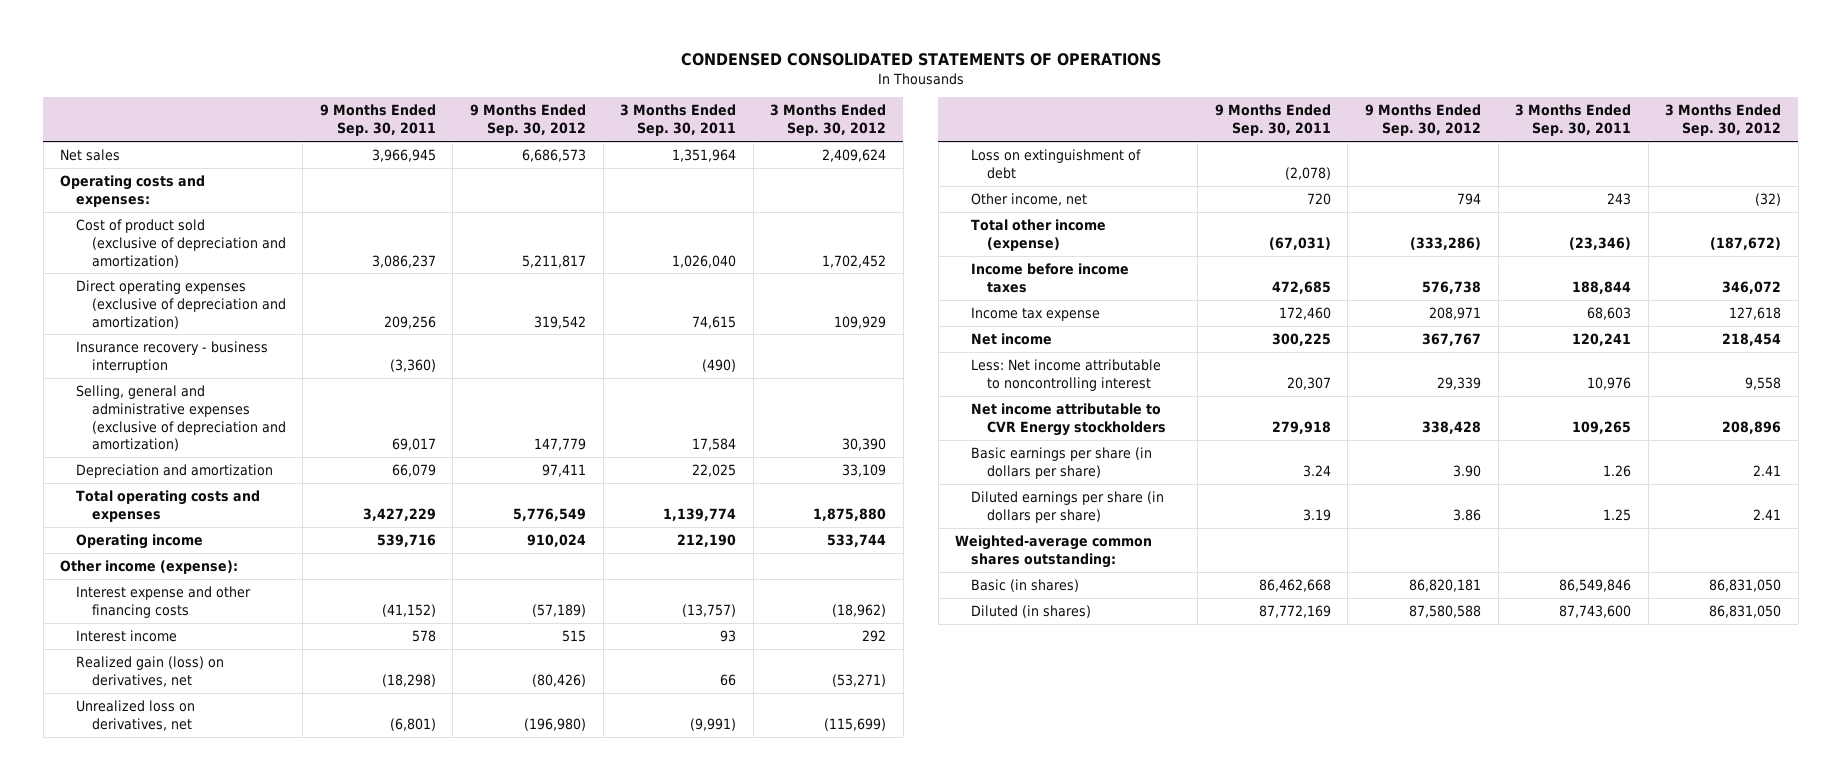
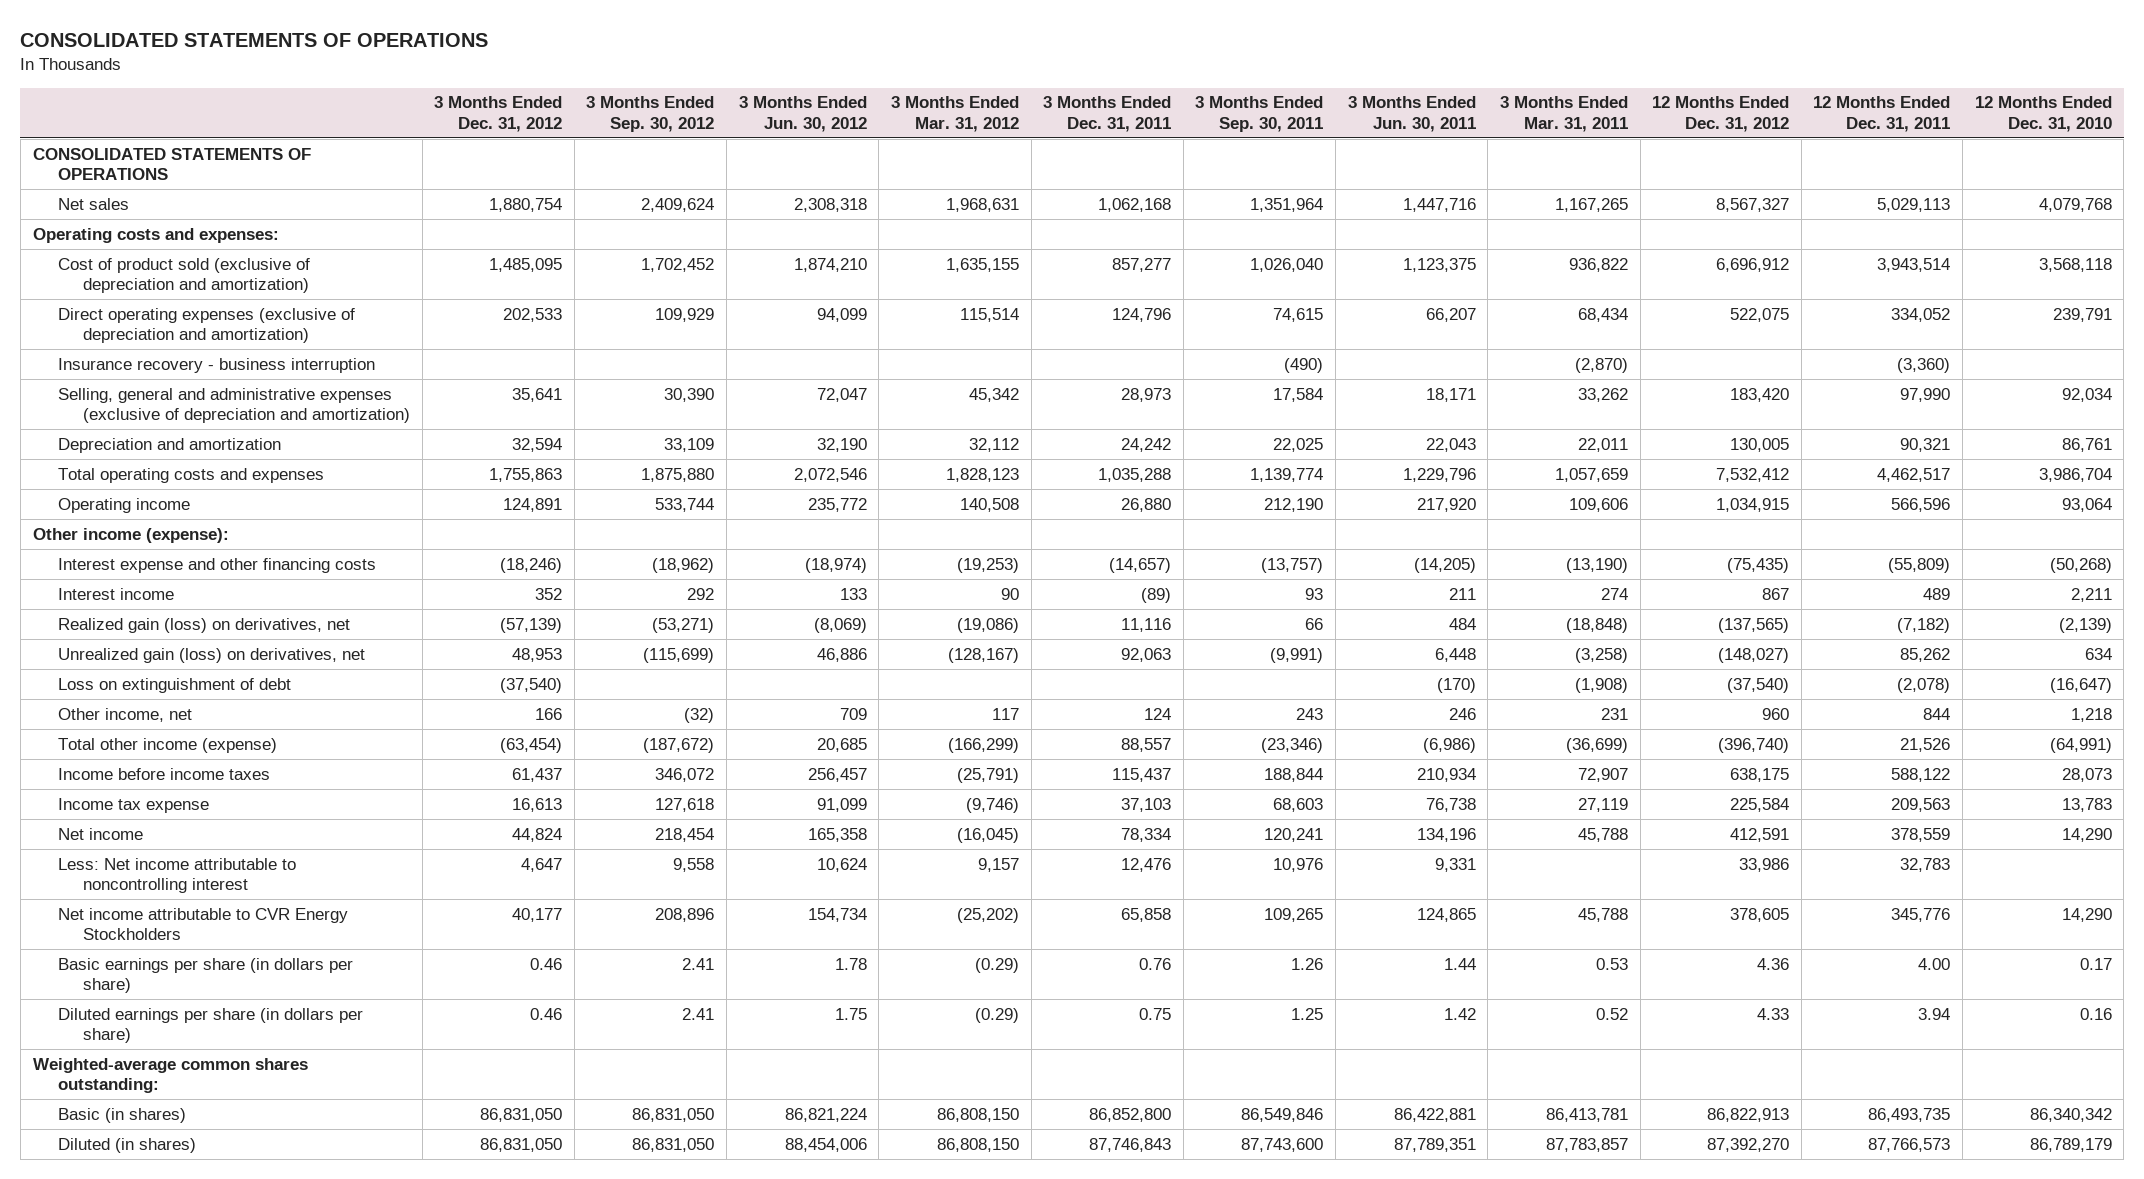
[680,52,1161,66] CONDENSED CONSOLIDATED STATEMENTS OF OPERATIONS -> [20,33,489,48] CONSOLIDATED STATEMENTS OF OPERATIONS
[319,104,436,137] 9 Months Ended Sep. 30, 2011 -> none
[470,104,587,137] 9 Months Ended Sep. 30, 2012 -> none
none -> [434,96,563,132] 3 Months Ended Dec. 31, 2012
none -> [738,96,867,132] 3 Months Ended Jun. 30, 2012
none -> [890,96,1019,132] 3 Months Ended Mar. 31, 2012
none -> [1043,96,1172,132] 3 Months Ended Dec. 31, 2011
none -> [1347,96,1476,132] 3 Months Ended Jun. 30, 2011
none -> [1499,96,1628,132] 3 Months Ended Mar. 31, 2011
none -> [1652,96,1790,132] 12 Months Ended Dec. 31, 2012
none -> [1813,96,1951,132] 12 Months Ended Dec. 31, 2011
none -> [1974,96,2112,132] 12 Months Ended Dec. 31, 2010
none -> [32,147,311,181] CONSOLIDATED STATEMENTS OF OPERATIONS
[76,699,196,731] Unrealized loss on derivatives, net -> [57,647,365,663] Unrealized gain (loss) on derivatives, net
[971,402,1166,436] Net income attributable to CVR Energy stockholders -> [57,907,348,941] Net income attributable to CVR Energy Stockholders

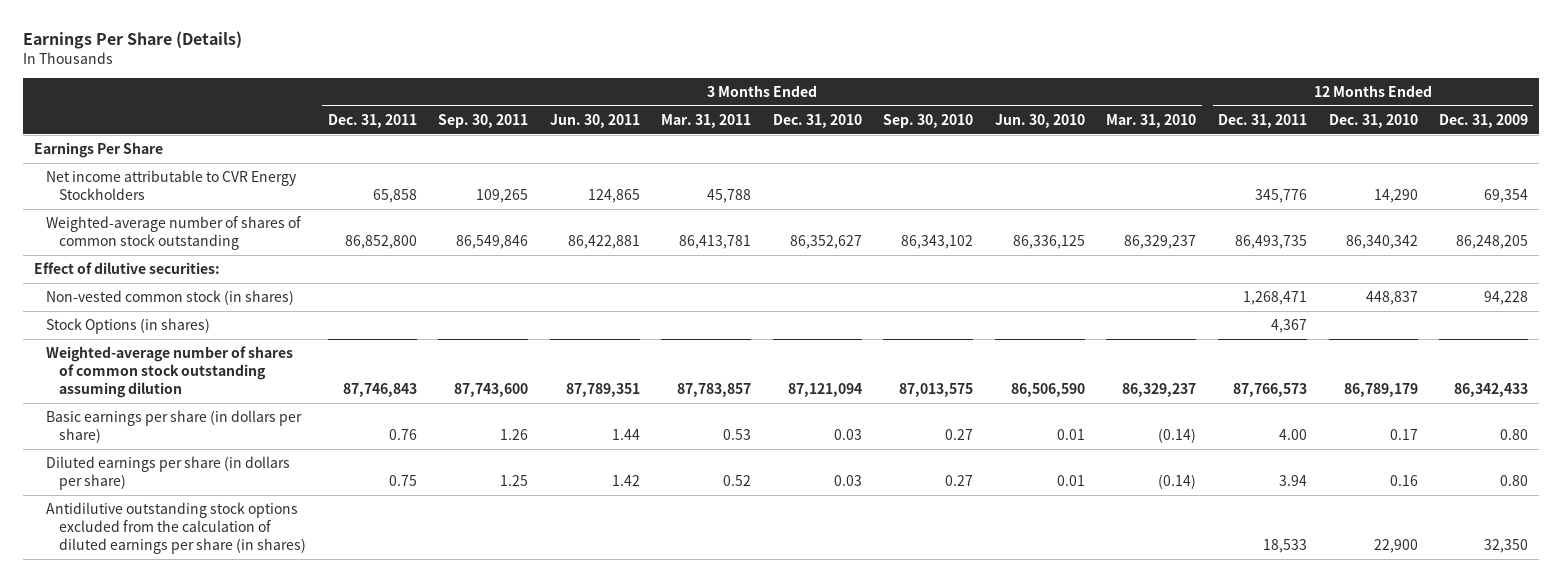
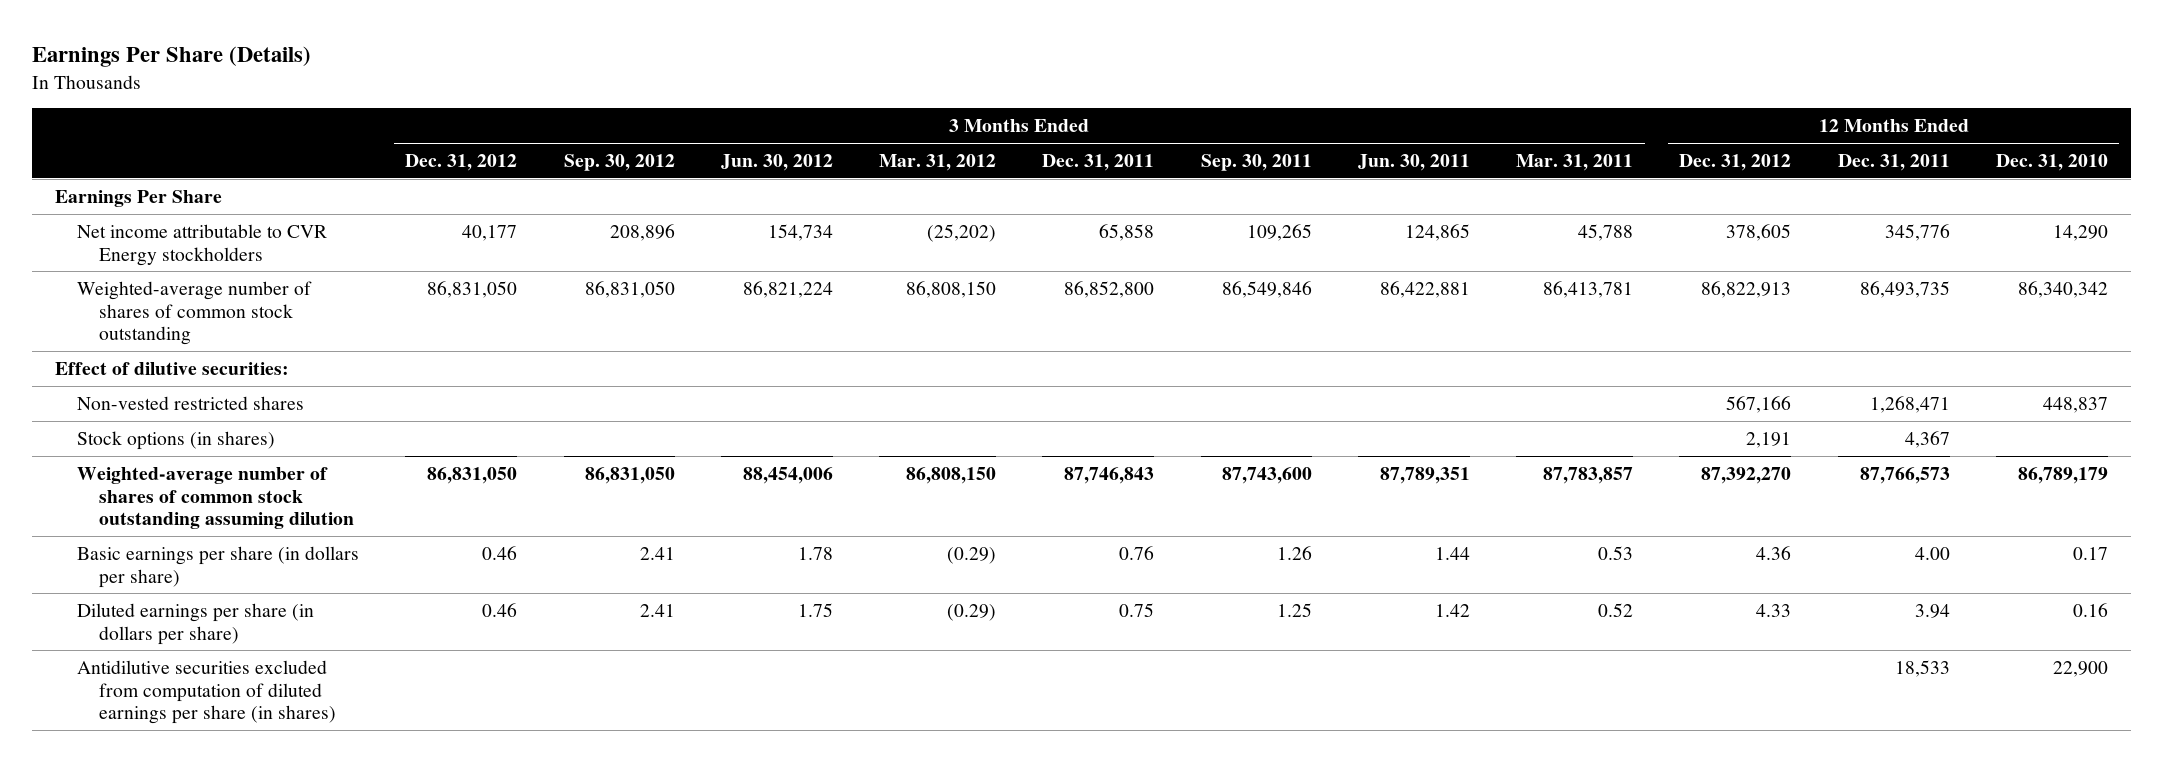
[772,113,862,128] Dec. 31, 2010 -> none
[883,113,974,128] Sep. 30, 2010 -> none
[994,113,1085,128] Jun. 30, 2010 -> none
[1106,113,1197,128] Mar. 31, 2010 -> none
[1439,113,1529,128] Dec. 31, 2009 -> none
none -> [405,153,518,171] Dec. 31, 2012
none -> [563,153,675,171] Sep. 30, 2012
none -> [720,153,833,171] Jun. 30, 2012
none -> [879,153,997,171] Mar. 31, 2012
none -> [1679,153,1792,171] Dec. 31, 2012
[46,170,298,201] Net income attributable to CVR Energy Stockholders -> [77,223,328,266] Net income attributable to CVR Energy stockholders
[46,290,295,306] Non-vested common stock (in shares) -> [77,395,305,410] Non-vested restricted shares
[46,318,211,335] Stock Options (in shares) -> [77,430,276,450] Stock options (in shares)
[46,502,307,554] Antidilutive outstanding stock options excluded from the calculation of diluted earnings per share (in shares) -> [77,659,337,725] Antidilutive securities excluded from computation of diluted earnings per share (in shares)

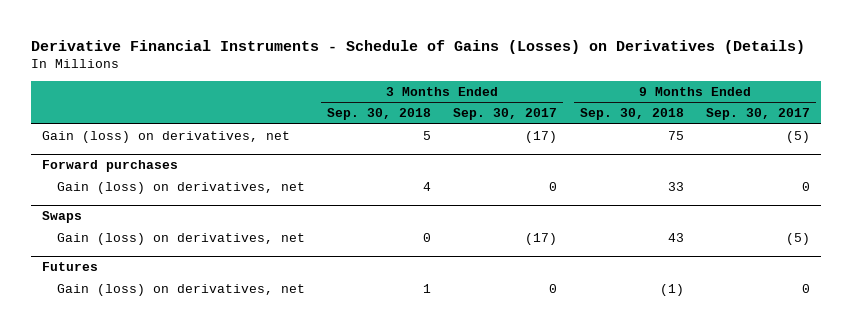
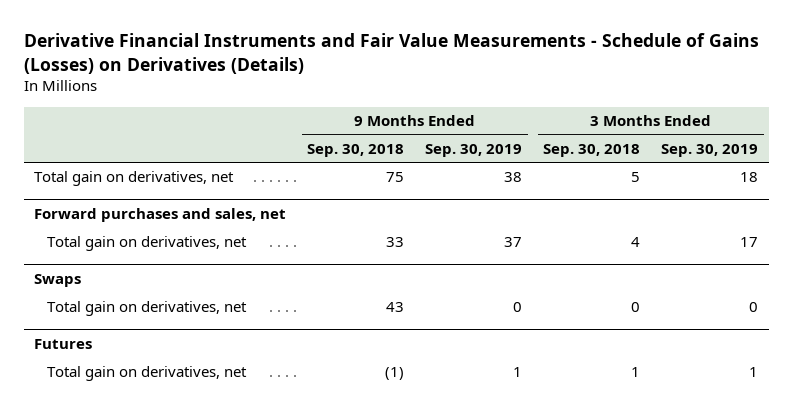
[30,39,805,54] Derivative Financial Instruments - Schedule of Gains (Losses) on Derivatives (Details) -> [23,33,759,74] Derivative Financial Instruments and Fair Value Measurements - Schedule of Gains (Losses) on Derivatives (Details)
[453,108,558,121] Sep. 30, 2017 -> none
[706,108,811,121] Sep. 30, 2017 -> none
none -> [425,143,523,157] Sep. 30, 2019
none -> [661,143,759,157] Sep. 30, 2019
[41,130,290,143] Gain (loss) on derivatives, net -> [34,171,235,187] Total gain on derivatives, net
[41,160,178,173] Forward purchases -> [34,208,287,223] Forward purchases and sales, net
[56,181,305,194] Gain (loss) on derivatives, net -> [47,236,248,252] Total gain on derivatives, net
[56,232,305,245] Gain (loss) on derivatives, net -> [47,301,248,317] Total gain on derivatives, net
[56,283,305,296] Gain (loss) on derivatives, net -> [47,366,248,382] Total gain on derivatives, net

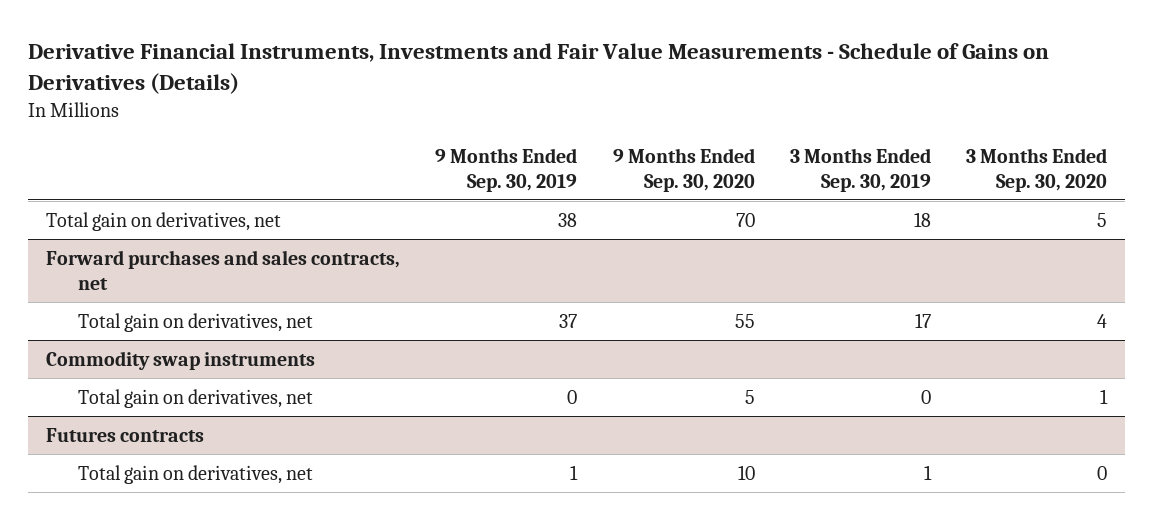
[23,33,759,74] Derivative Financial Instruments and Fair Value Measurements - Schedule of Gains (Losses) on Derivatives (Details) -> [28,43,1050,95] Derivative Financial Instruments, Investments and Fair Value Measurements - Schedule of Gains on Derivatives (Details)
[307,143,405,157] Sep. 30, 2018 -> none
[543,143,641,157] Sep. 30, 2018 -> none
none -> [612,147,755,192] 9 Months Ended Sep. 30, 2020
none -> [965,147,1107,192] 3 Months Ended Sep. 30, 2020
[34,208,287,223] Forward purchases and sales, net -> [46,249,401,290] Forward purchases and sales contracts, net
[34,274,82,288] Swaps -> none
none -> [46,350,316,370] Commodity swap instruments
[34,339,93,350] Futures -> [46,427,205,442] Futures contracts

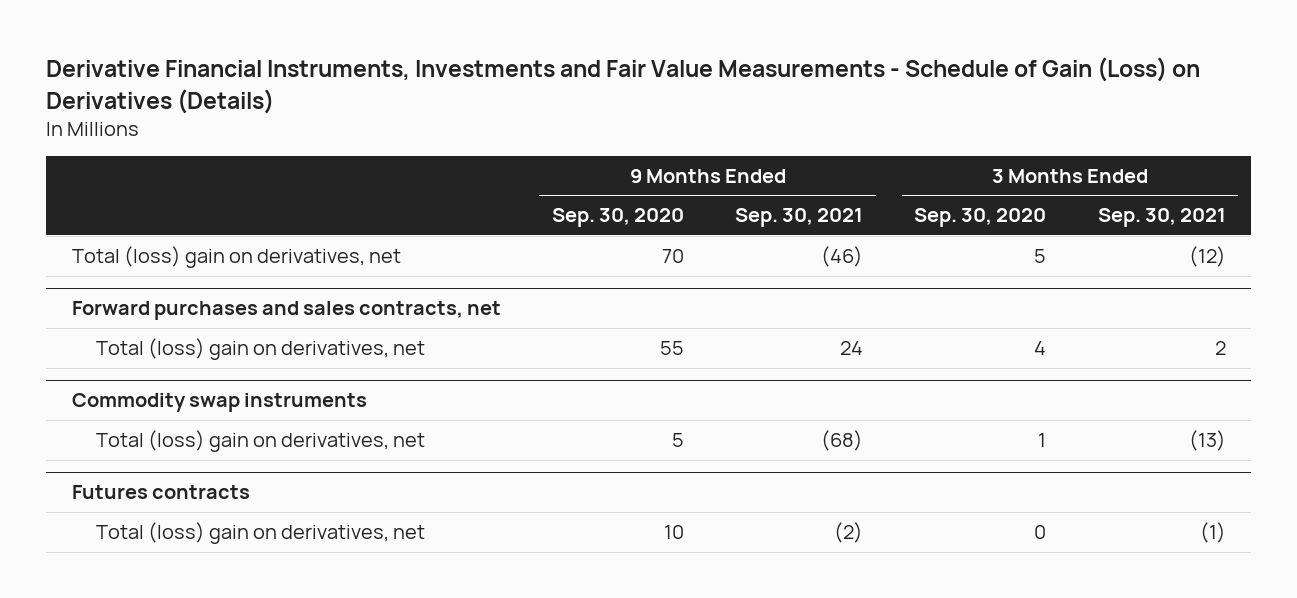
[28,43,1050,95] Derivative Financial Instruments, Investments and Fair Value Measurements - Schedule of Gains on Derivatives (Details) -> [46,57,1201,114] Derivative Financial Instruments, Investments and Fair Value Measurements - Schedule of Gain (Loss) on Derivatives (Details)
[435,147,578,192] 9 Months Ended Sep. 30, 2019 -> none
[789,147,931,192] 3 Months Ended Sep. 30, 2019 -> none
none -> [735,208,864,228] Sep. 30, 2021
none -> [1097,208,1226,228] Sep. 30, 2021
[46,211,282,231] Total gain on derivatives, net -> [71,246,401,269] Total (loss) gain on derivatives, net
[77,312,313,332] Total gain on derivatives, net -> [96,338,426,361] Total (loss) gain on derivatives, net
[77,388,313,408] Total gain on derivatives, net -> [96,430,426,453] Total (loss) gain on derivatives, net
[77,464,313,484] Total gain on derivatives, net -> [96,522,426,545] Total (loss) gain on derivatives, net

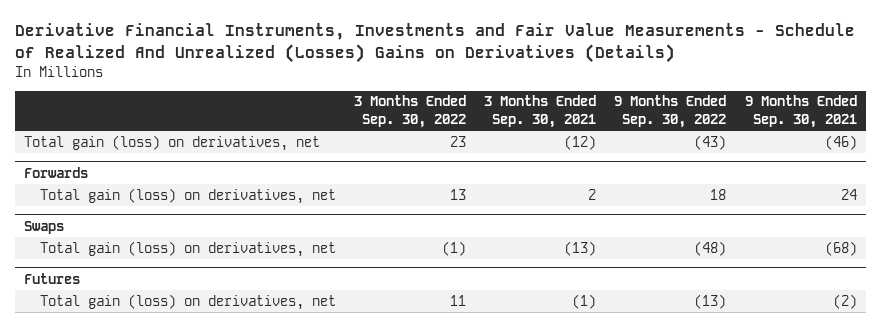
[46,57,1201,114] Derivative Financial Instruments, Investments and Fair Value Measurements - Schedule of Gain (Loss) on Derivatives (Details) -> [14,23,855,63] Derivative Financial Instruments, Investments and Fair Value Measurements - Schedule of Realized And Unrealized (Losses) Gains on Derivatives (Details)
[552,208,685,228] Sep. 30, 2020 -> none
[914,208,1047,228] Sep. 30, 2020 -> none
none -> [354,95,467,129] 3 Months Ended Sep. 30, 2022
none -> [614,95,727,129] 9 Months Ended Sep. 30, 2022
[71,246,401,269] Total (loss) gain on derivatives, net -> [23,134,320,151] Total gain (loss) on derivatives, net
[71,301,501,321] Forward purchases and sales contracts, net -> [23,166,88,178] Forwards
[96,338,426,361] Total (loss) gain on derivatives, net -> [39,187,336,204] Total gain (loss) on derivatives, net
[71,393,367,413] Commodity swap instruments -> [23,220,64,234] Swaps
[96,430,426,453] Total (loss) gain on derivatives, net -> [39,240,336,257] Total gain (loss) on derivatives, net
[71,485,250,500] Futures contracts -> [23,272,80,284] Futures
[96,522,426,545] Total (loss) gain on derivatives, net -> [39,293,336,310] Total gain (loss) on derivatives, net

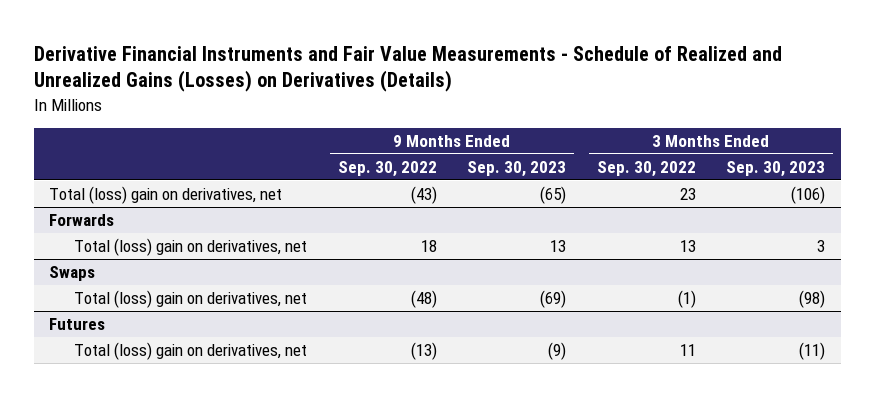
[14,23,855,63] Derivative Financial Instruments, Investments and Fair Value Measurements - Schedule of Realized And Unrealized (Losses) Gains on Derivatives (Details) -> [33,45,782,93] Derivative Financial Instruments and Fair Value Measurements - Schedule of Realized and Unrealized Gains (Losses) on Derivatives (Details)
[484,95,597,129] 3 Months Ended Sep. 30, 2021 -> none
[744,95,857,129] 9 Months Ended Sep. 30, 2021 -> none
none -> [467,160,567,177] Sep. 30, 2023
none -> [726,160,826,177] Sep. 30, 2023
[23,134,320,151] Total gain (loss) on derivatives, net -> [49,186,283,205] Total (loss) gain on derivatives, net
[39,187,336,204] Total gain (loss) on derivatives, net -> [74,238,308,257] Total (loss) gain on derivatives, net
[39,240,336,257] Total gain (loss) on derivatives, net -> [74,290,308,309] Total (loss) gain on derivatives, net
[39,293,336,310] Total gain (loss) on derivatives, net -> [74,342,308,361] Total (loss) gain on derivatives, net

